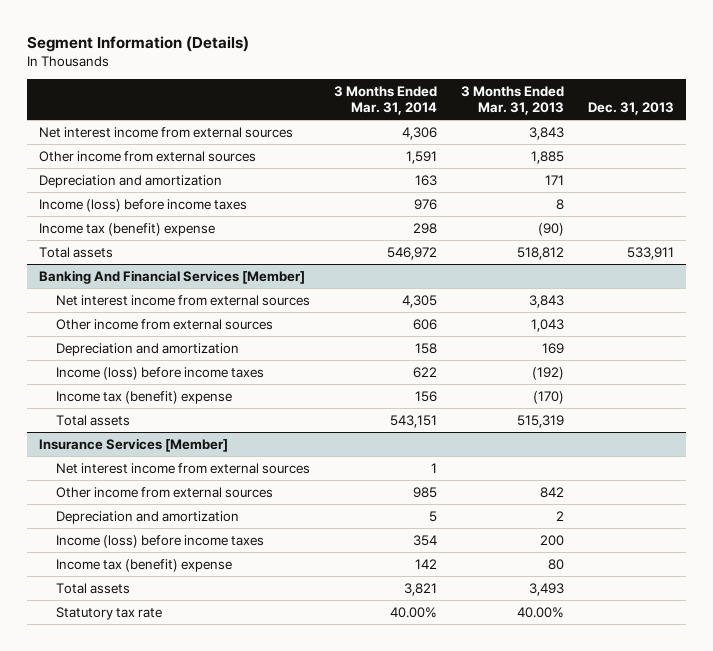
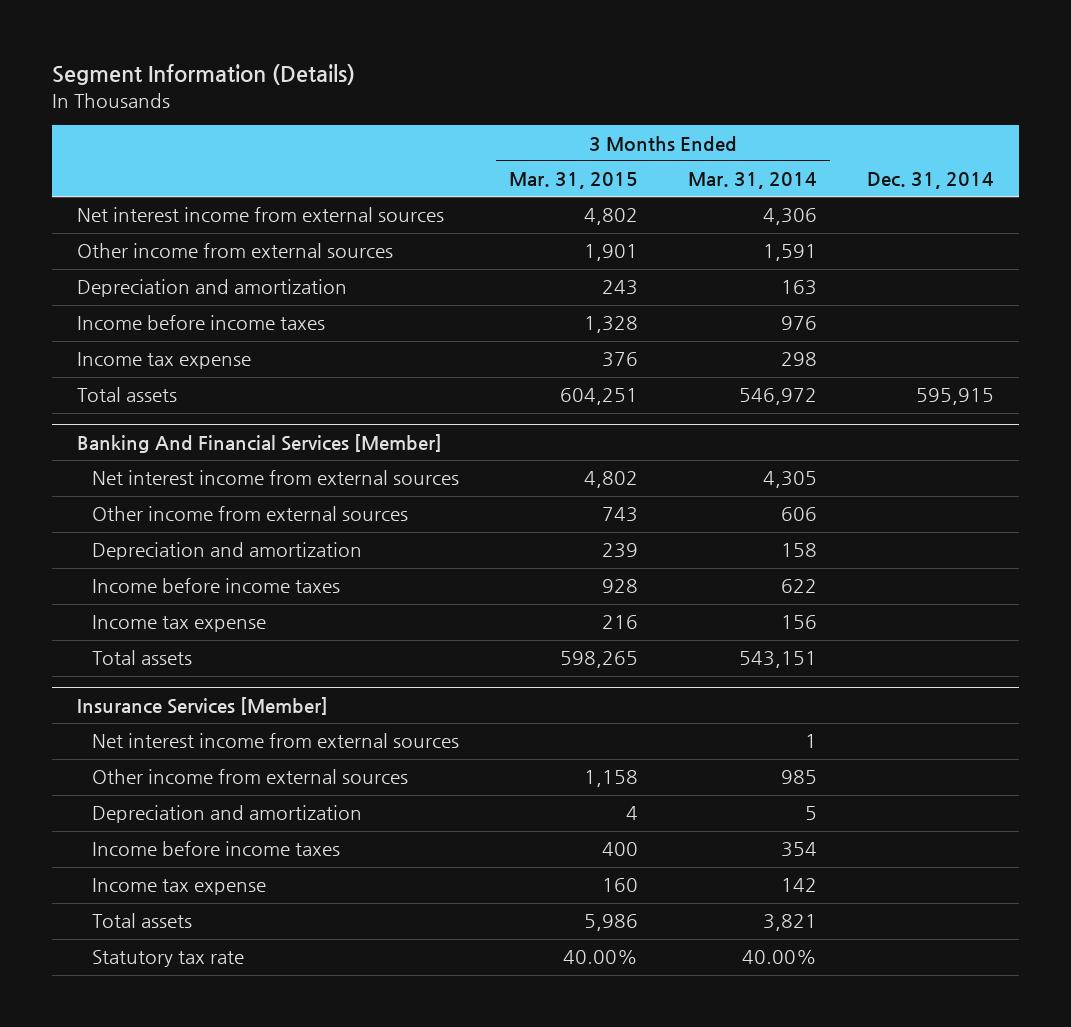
[461,85,565,116] 3 Months Ended Mar. 31, 2013 -> none
[588,102,675,116] Dec. 31, 2013 -> none
none -> [508,172,638,190] Mar. 31, 2015
none -> [867,172,995,190] Dec. 31, 2014
[38,198,247,212] Income (loss) before income taxes -> [76,315,325,331] Income before income taxes
[38,222,215,236] Income tax (benefit) expense -> [76,352,251,370] Income tax expense
[56,366,265,380] Income (loss) before income taxes -> [91,578,340,594] Income before income taxes
[56,390,233,404] Income tax (benefit) expense -> [91,615,266,633] Income tax expense
[56,534,265,548] Income (loss) before income taxes -> [91,841,340,857] Income before income taxes
[56,558,233,572] Income tax (benefit) expense -> [91,878,266,896] Income tax expense

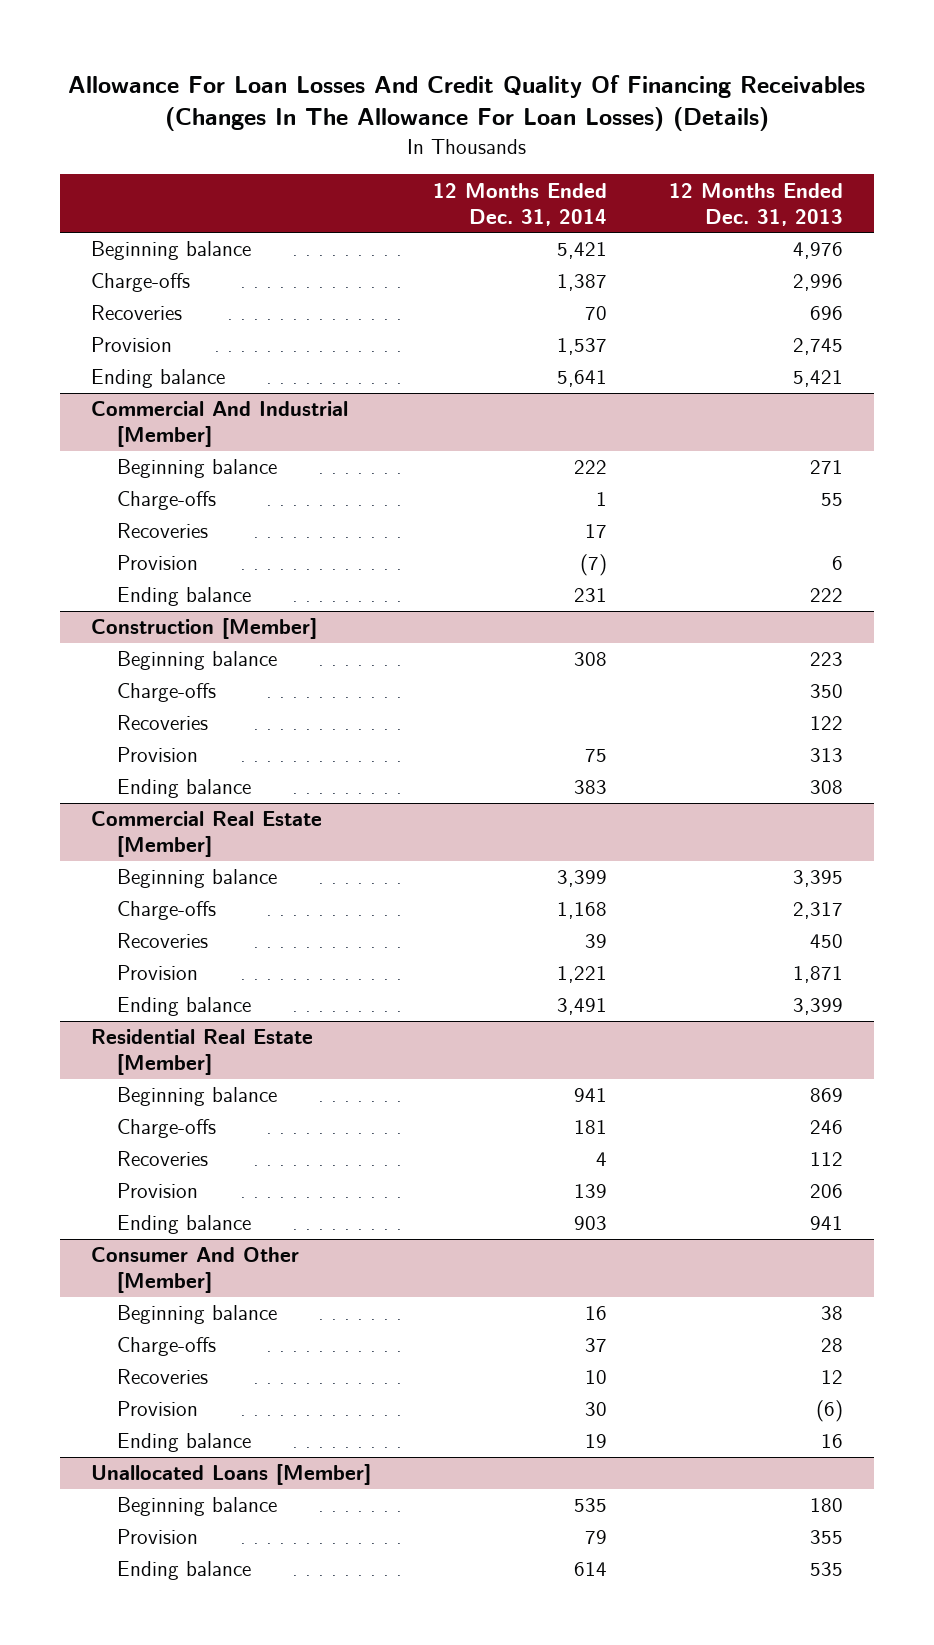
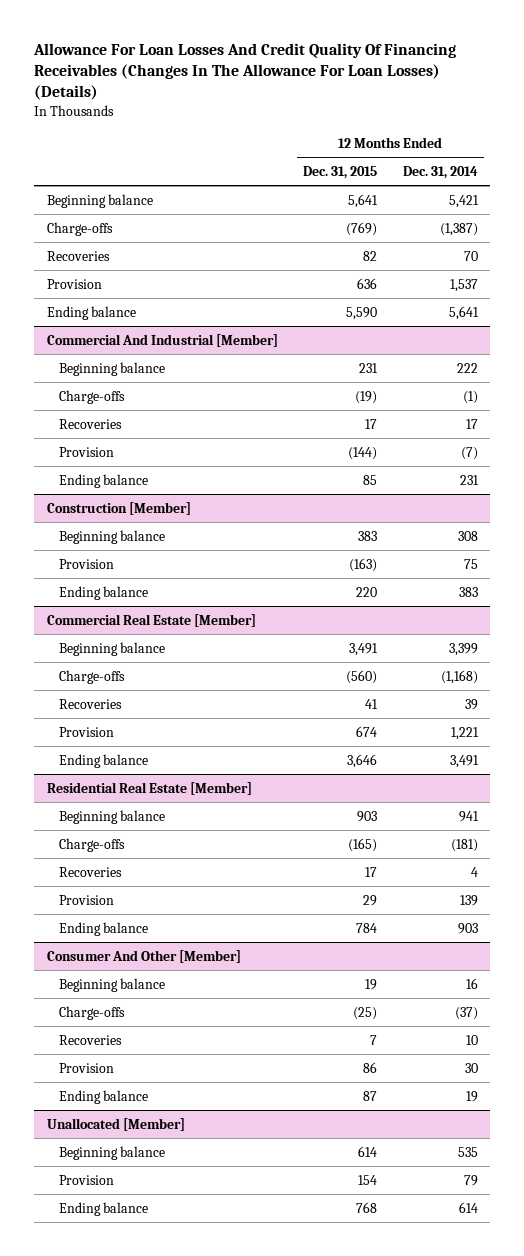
[668,182,843,226] 12 Months Ended Dec. 31, 2013 -> none
none -> [303,165,378,179] Dec. 31, 2015
[557,274,608,292] 1,387 -> [439,222,478,236] (1,387)
[596,492,608,507] 1 -> [462,390,478,404] (1)
[116,683,216,703] Charge-offs -> none
[116,715,208,731] Recoveries -> none
[557,902,608,920] 1,168 -> [440,669,478,684] (1,168)
[574,1120,608,1135] 181 -> [450,838,478,852] (181)
[585,1338,608,1353] 37 -> [454,1006,478,1020] (37)
[91,1464,372,1486] Unallocated Loans [Member] -> [46,1117,185,1131] Unallocated [Member]

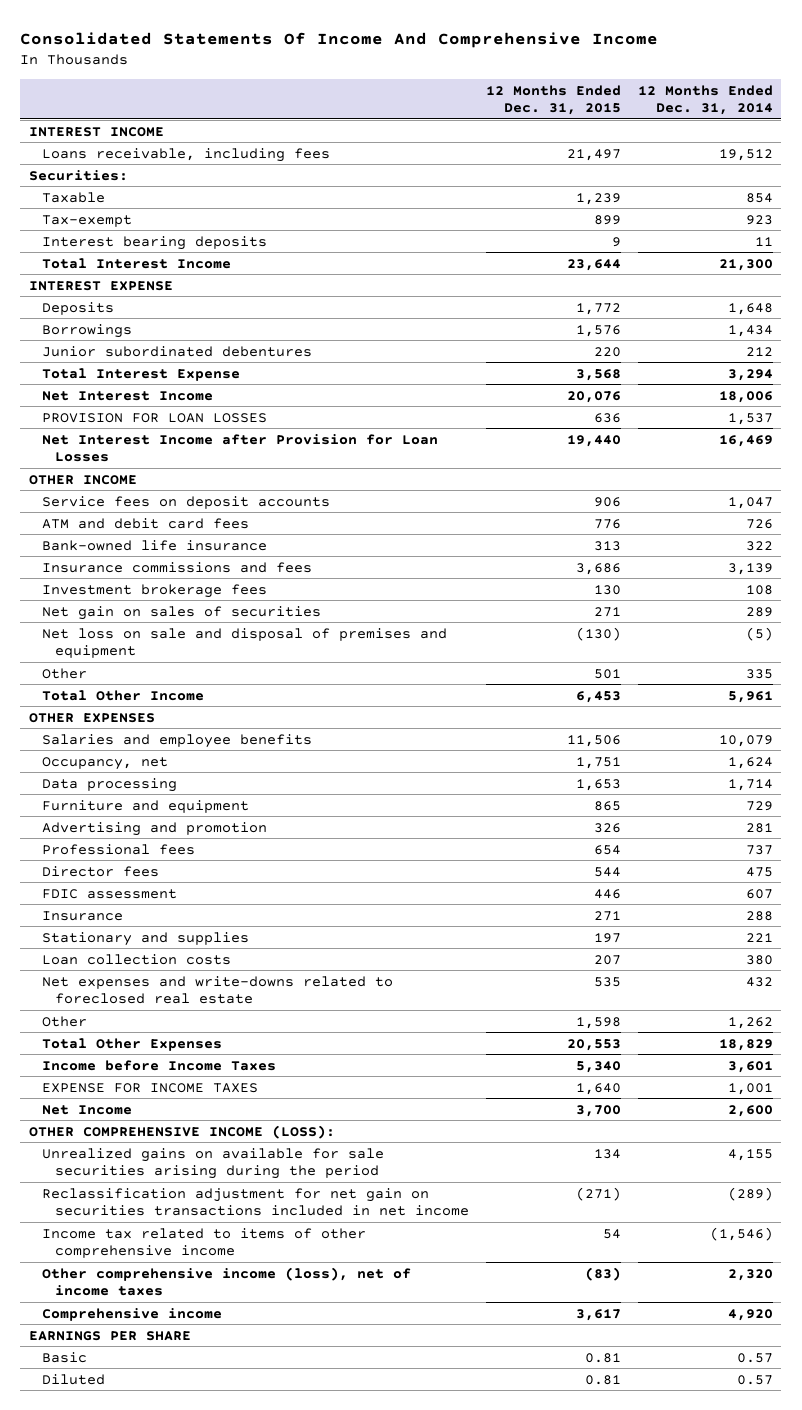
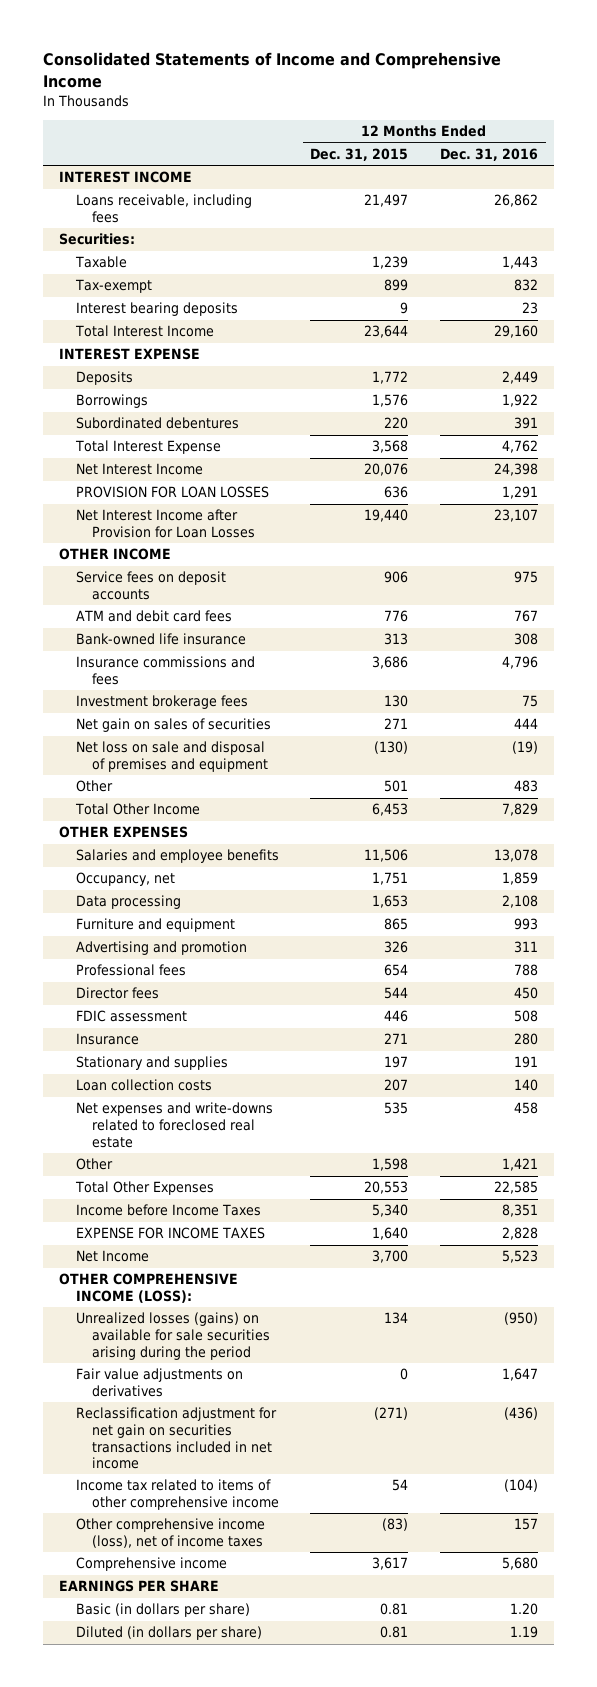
[20,31,659,48] Consolidated Statements Of Income And Comprehensive Income -> [43,52,502,88] Consolidated Statements of Income and Comprehensive Income
[637,84,773,116] 12 Months Ended Dec. 31, 2014 -> none
none -> [439,147,538,161] Dec. 31, 2016
[41,345,312,357] Junior subordinated debentures -> [75,417,239,430] Subordinated debentures
[41,1147,384,1179] Unrealized gains on available for sale securities arising during the period -> [75,1312,271,1360] Unrealized losses (gains) on available for sale securities arising during the period
none -> [75,1368,243,1398] Fair value adjustments on derivatives
[41,1351,87,1363] Basic -> [75,1603,250,1618] Basic (in dollars per share)
[41,1373,105,1385] Diluted -> [75,1626,262,1641] Diluted (in dollars per share)

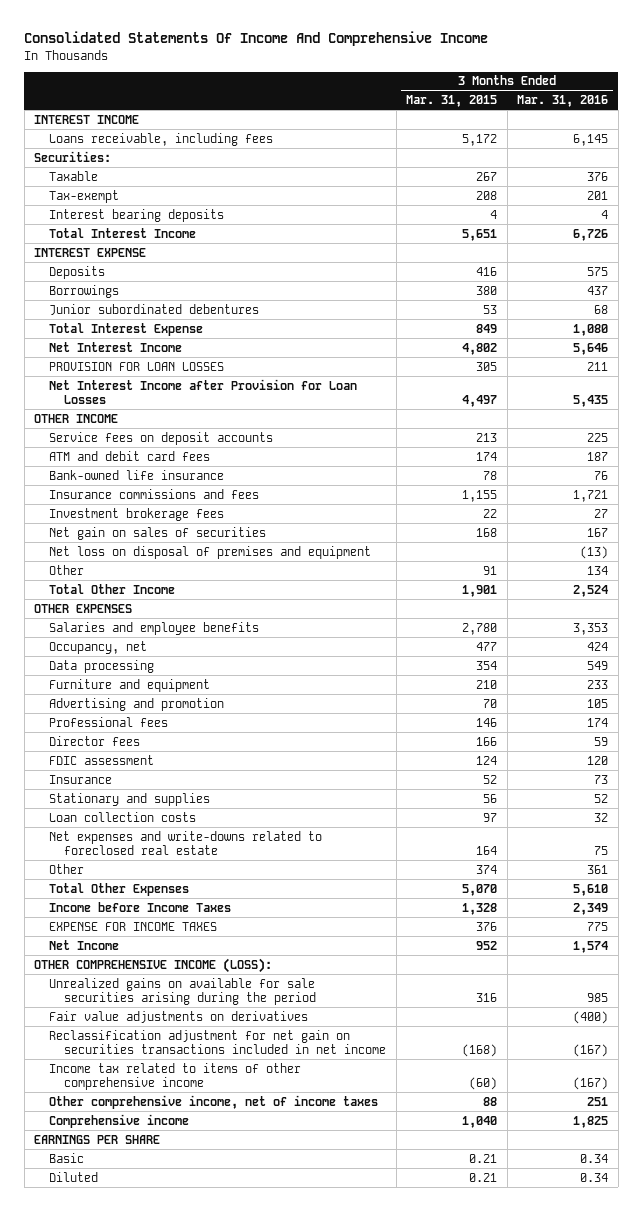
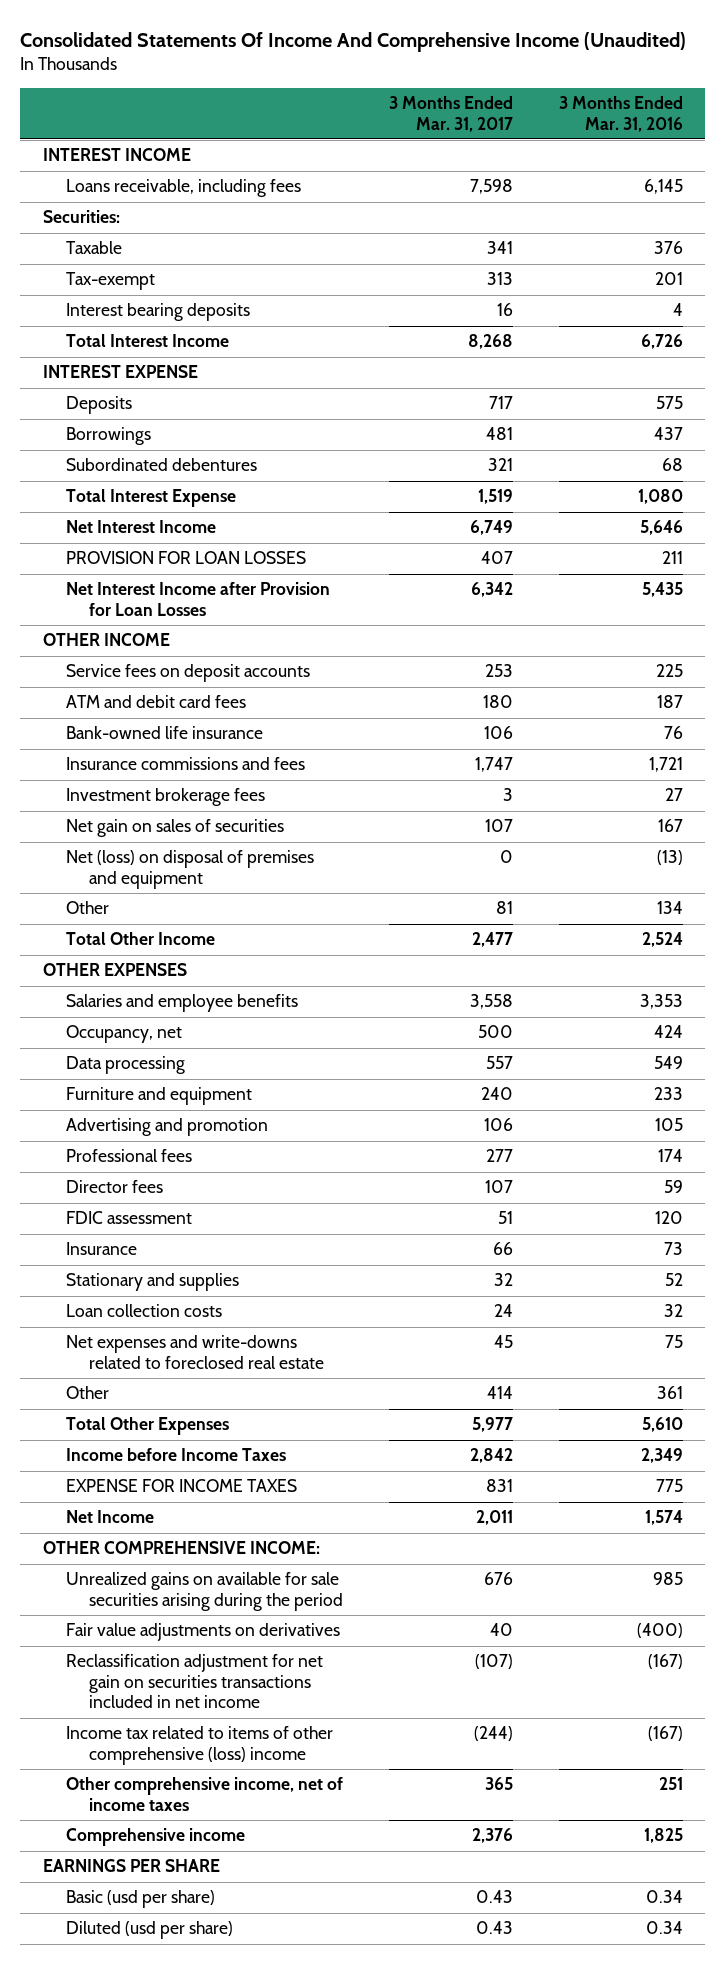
[24,31,489,47] Consolidated Statements Of Income And Comprehensive Income -> [20,32,687,53] Consolidated Statements Of Income And Comprehensive Income (Unaudited)
[406,95,498,108] Mar. 31, 2015 -> none
none -> [388,96,513,132] 3 Months Ended Mar. 31, 2017
[49,303,260,315] Junior subordinated debentures -> [66,458,258,472] Subordinated debentures
[49,545,372,559] Net loss on disposal of premises and equipment -> [66,850,315,889] Net (loss) on disposal of premises and equipment
[33,957,272,973] OTHER COMPREHENSIVE INCOME (LOSS): -> [43,1541,321,1555] OTHER COMPREHENSIVE INCOME:
[49,1062,302,1090] Income tax related to items of other comprehensive income -> [66,1726,334,1765] Income tax related to items of other comprehensive (loss) income
[49,1152,85,1163] Basic -> [66,1890,216,1909] Basic (usd per share)
[49,1171,99,1182] Diluted -> [66,1921,234,1940] Diluted (usd per share)

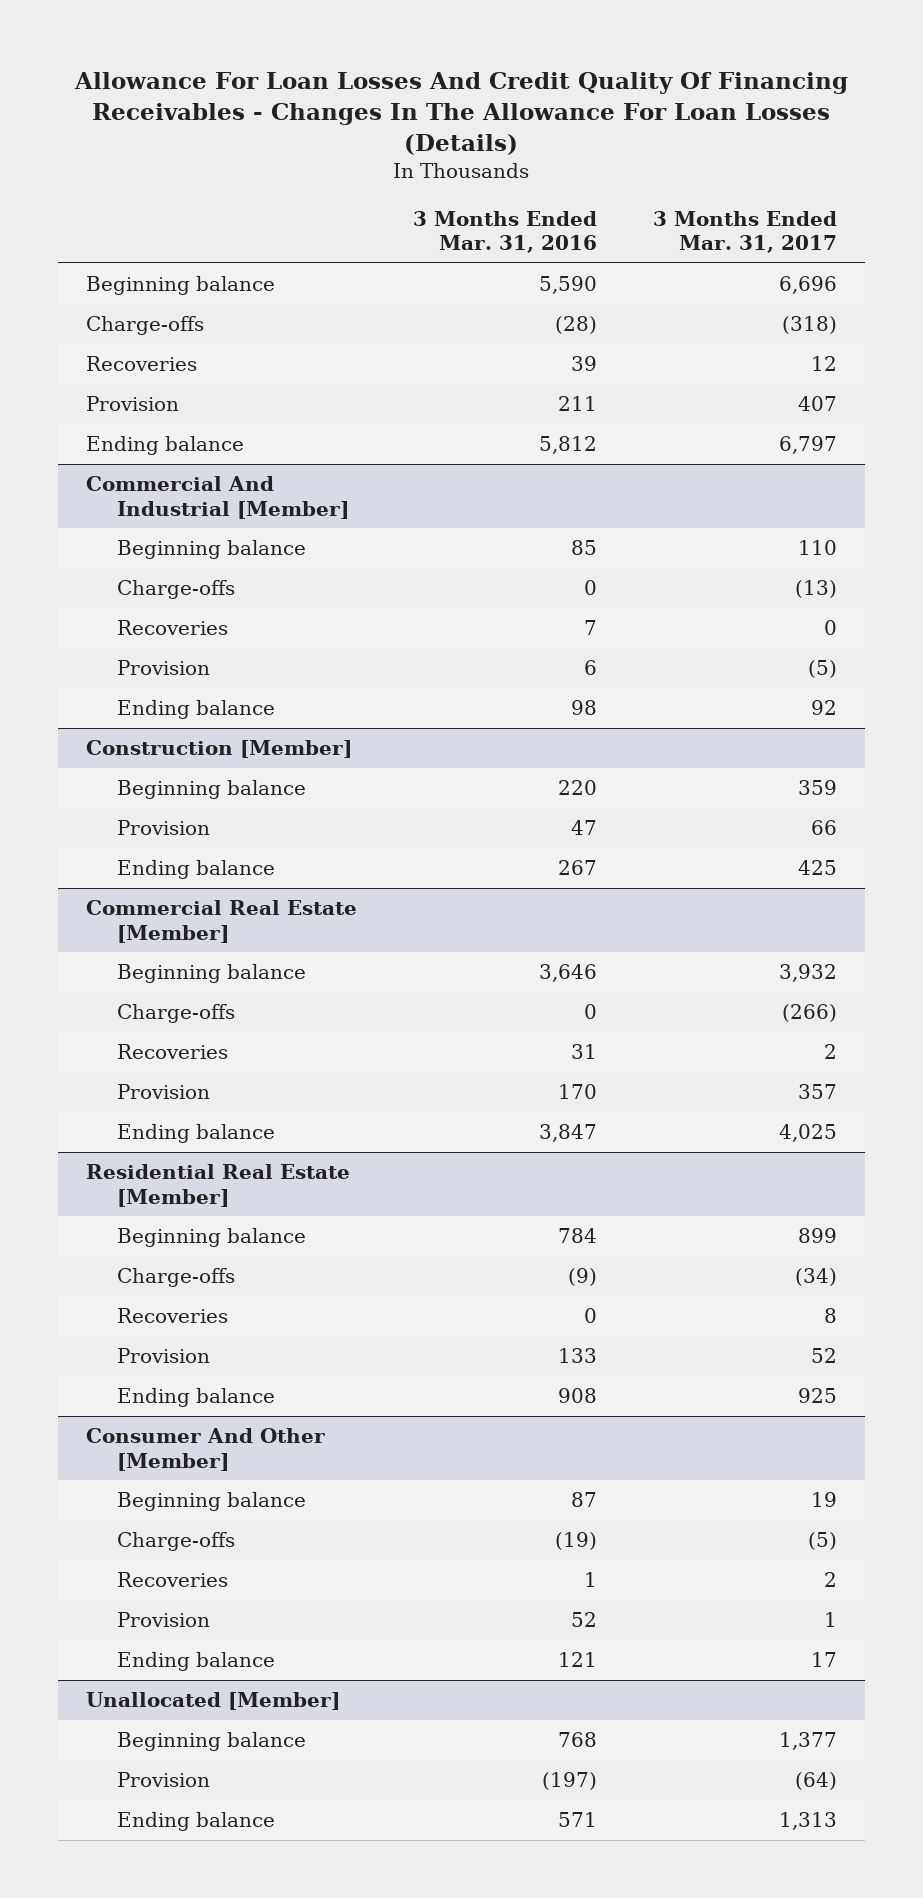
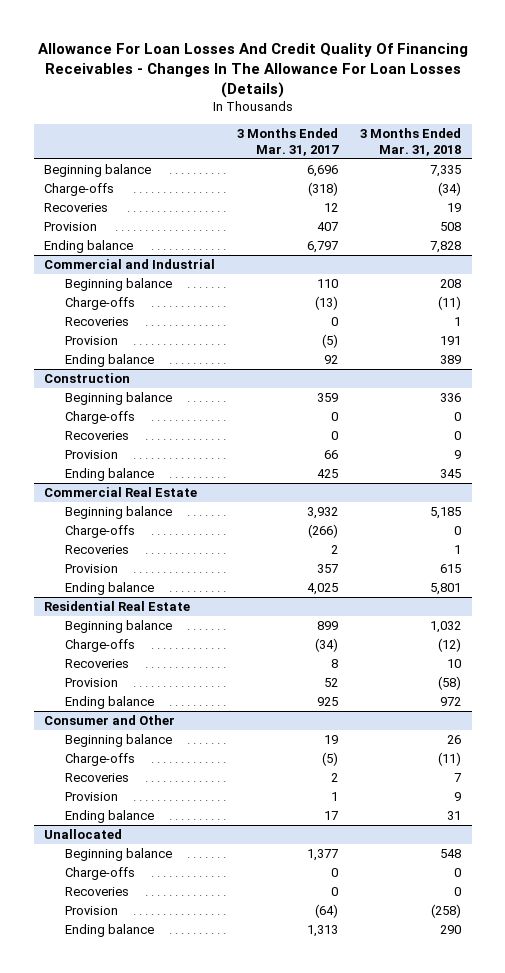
[412,210,597,253] 3 Months Ended Mar. 31, 2016 -> none
none -> [359,128,461,156] 3 Months Ended Mar. 31, 2018
[85,476,349,519] Commercial And Industrial [Member] -> [44,259,216,270] Commercial and Industrial
[85,740,352,759] Construction [Member] -> [44,373,131,384] Construction
none -> [65,411,136,425] Charge-offs
none -> [65,431,130,441] Recoveries
[85,900,357,943] Commercial Real Estate [Member] -> [44,487,198,498] Commercial Real Estate
[85,1164,350,1207] Residential Real Estate [Member] -> [44,601,191,612] Residential Real Estate
[85,1428,325,1471] Consumer And Other [Member] -> [44,715,176,726] Consumer and Other
[85,1692,340,1711] Unallocated [Member] -> [44,829,123,840] Unallocated
none -> [65,867,136,881] Charge-offs
none -> [65,887,130,897] Recoveries

